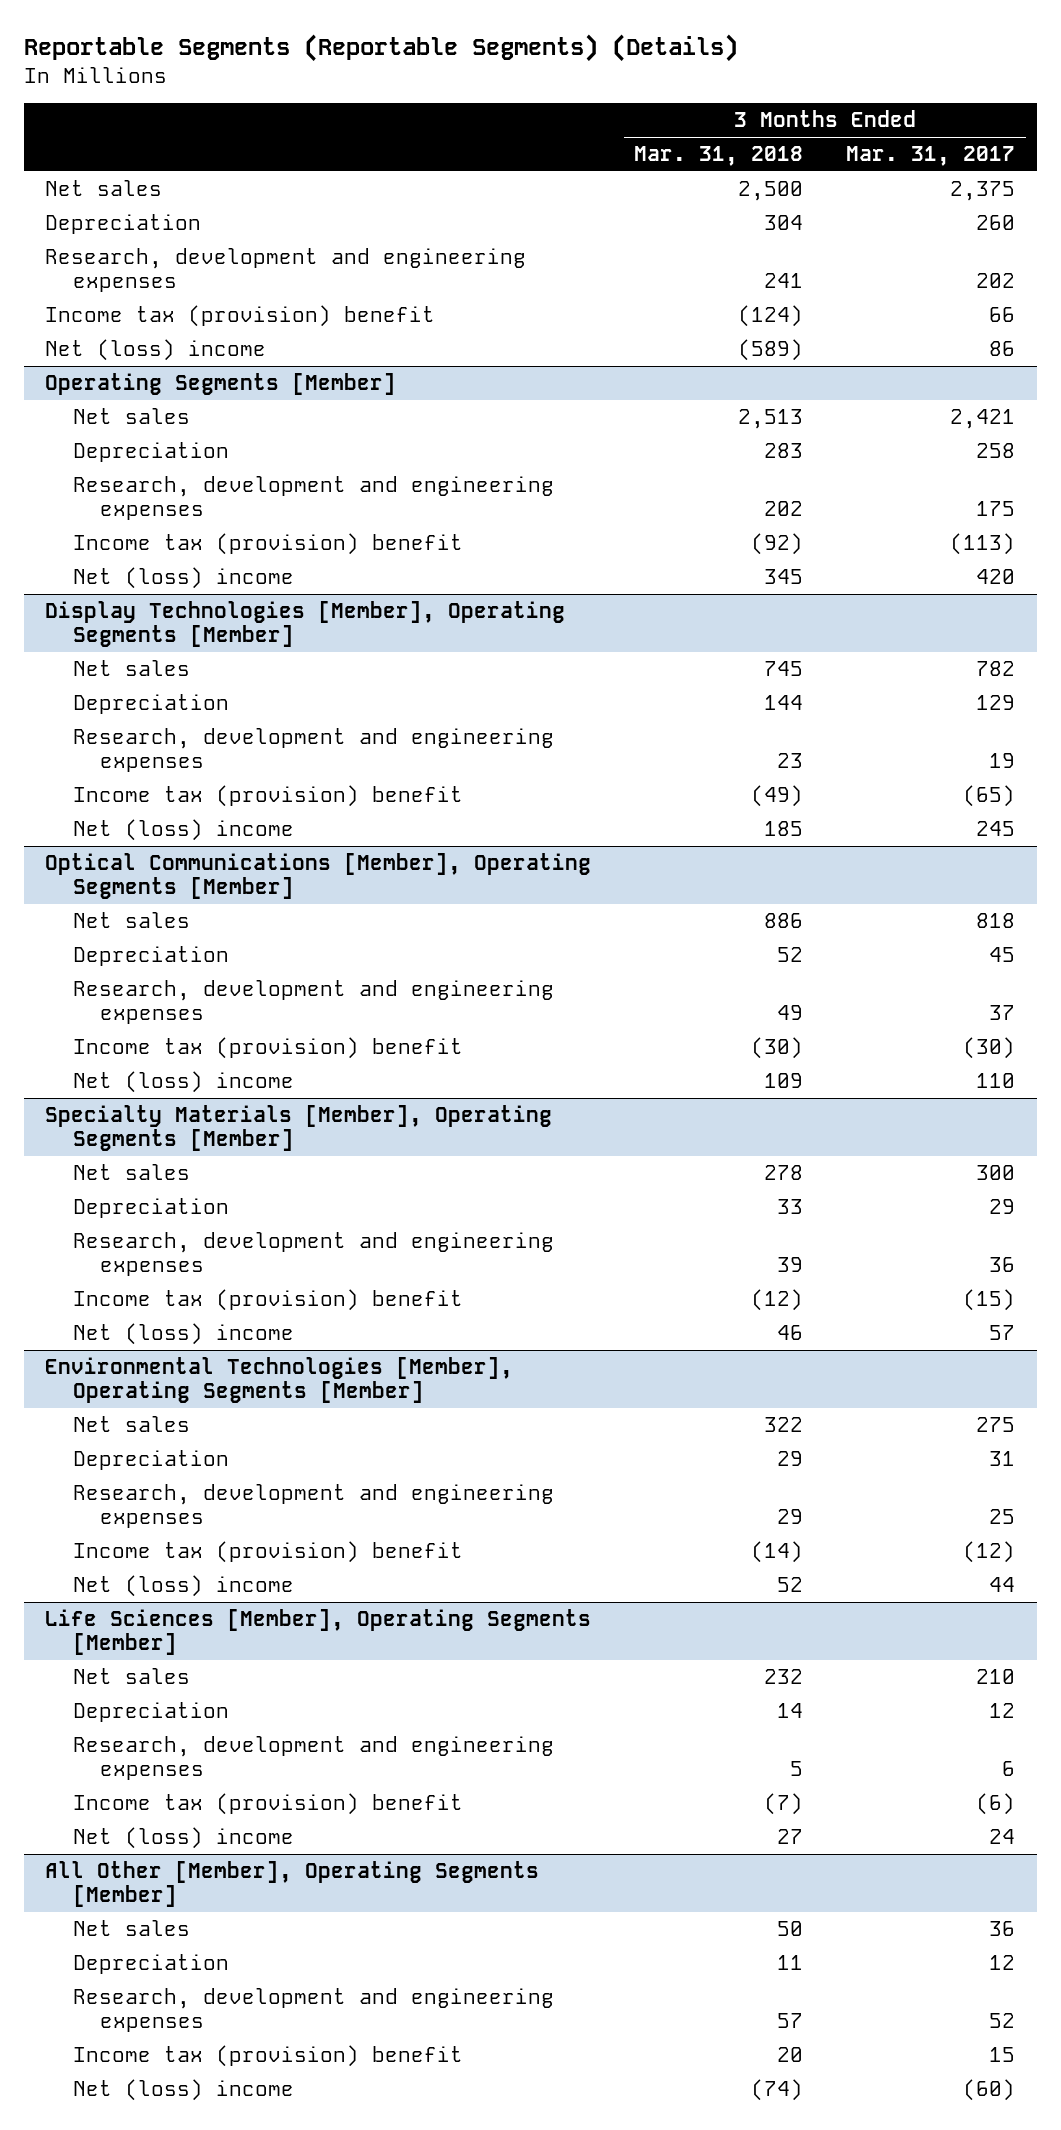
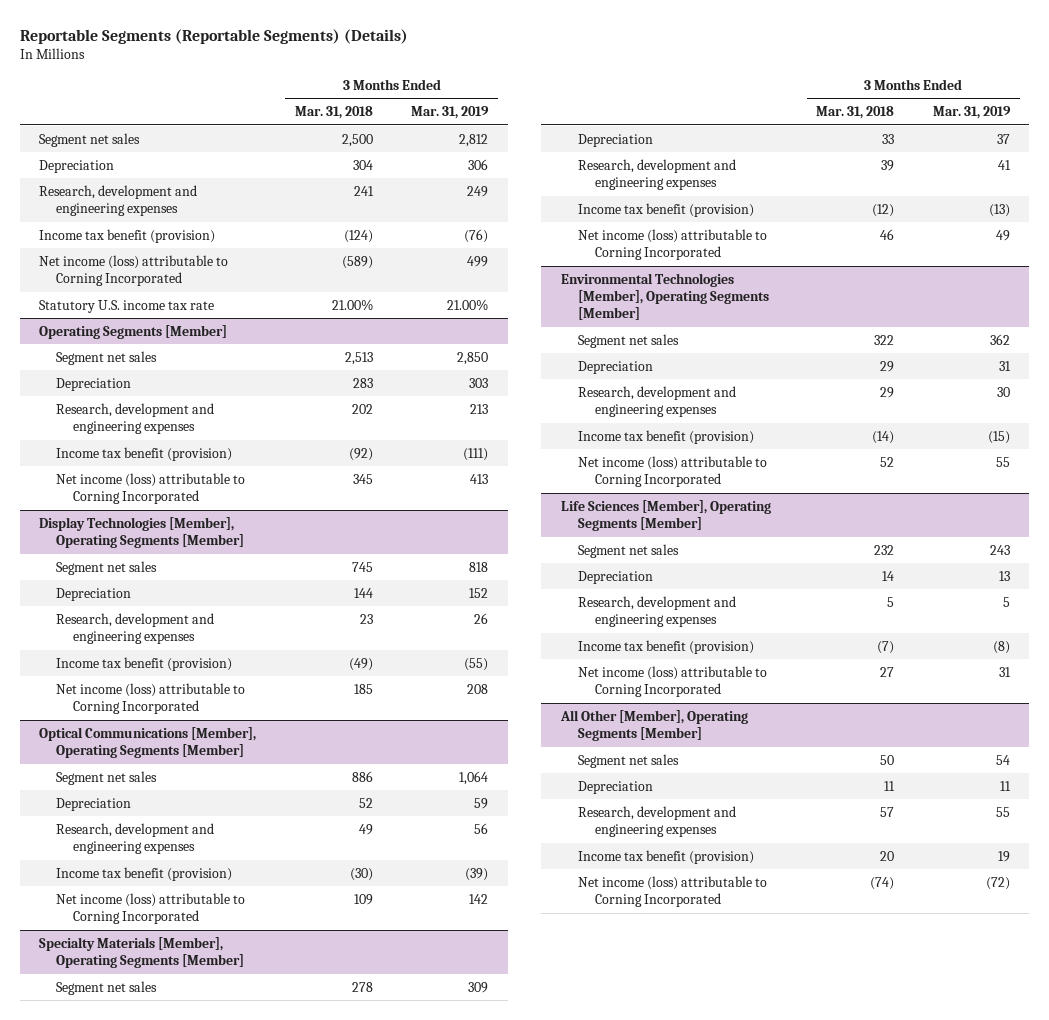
[846,146,1016,167] Mar. 31, 2017 -> none
none -> [411,106,490,120] Mar. 31, 2019
[45,179,163,196] Net sales -> [39,132,141,147] Segment net sales
[45,304,436,327] Income tax (provision) benefit -> [39,228,216,243] Income tax benefit (provision)
[45,338,267,361] Net (loss) income -> [39,254,229,287] Net income (loss) attributable to Corning Incorporated
none -> [39,299,215,313] Statutory U.S. income tax rate
[72,407,190,424] Net sales -> [56,350,158,365] Segment net sales
[72,532,463,555] Income tax (provision) benefit -> [56,446,233,461] Income tax benefit (provision)
[72,566,294,589] Net (loss) income -> [56,472,246,505] Net income (loss) attributable to Corning Incorporated
[72,659,190,676] Net sales -> [56,560,158,575] Segment net sales
[72,784,463,807] Income tax (provision) benefit -> [56,656,233,671] Income tax benefit (provision)
[72,818,294,841] Net (loss) income -> [56,682,246,715] Net income (loss) attributable to Corning Incorporated
[72,911,190,928] Net sales -> [56,770,158,785] Segment net sales
[72,1036,463,1059] Income tax (provision) benefit -> [56,866,233,881] Income tax benefit (provision)
[72,1070,294,1093] Net (loss) income -> [56,892,246,925] Net income (loss) attributable to Corning Incorporated
[72,1163,190,1180] Net sales -> [56,980,158,995] Segment net sales
[72,1288,463,1311] Income tax (provision) benefit -> [577,202,754,217] Income tax benefit (provision)
[72,1322,294,1345] Net (loss) income -> [577,228,767,261] Net income (loss) attributable to Corning Incorporated
[72,1415,190,1432] Net sales -> [577,333,679,348] Segment net sales
[72,1540,463,1563] Income tax (provision) benefit -> [577,429,754,444] Income tax benefit (provision)
[72,1574,294,1597] Net (loss) income -> [577,455,767,488] Net income (loss) attributable to Corning Incorporated
[72,1667,190,1684] Net sales -> [577,543,679,558] Segment net sales
[72,1792,463,1815] Income tax (provision) benefit -> [577,639,754,654] Income tax benefit (provision)
[72,1826,294,1849] Net (loss) income -> [577,665,767,698] Net income (loss) attributable to Corning Incorporated
[72,1919,190,1936] Net sales -> [577,753,679,768] Segment net sales
[72,2044,463,2067] Income tax (provision) benefit -> [577,849,754,864] Income tax benefit (provision)
[72,2078,294,2101] Net (loss) income -> [577,875,767,908] Net income (loss) attributable to Corning Incorporated

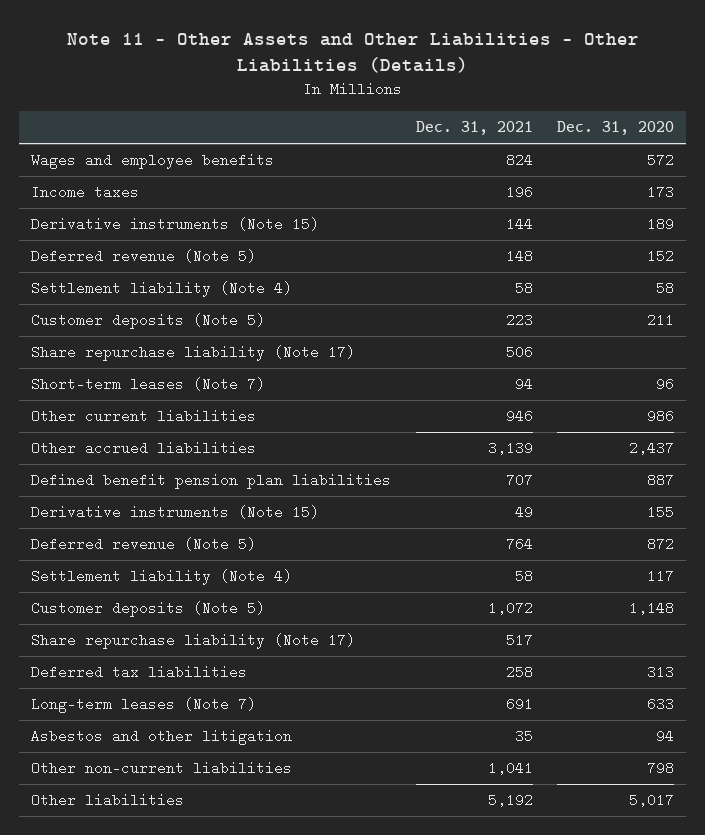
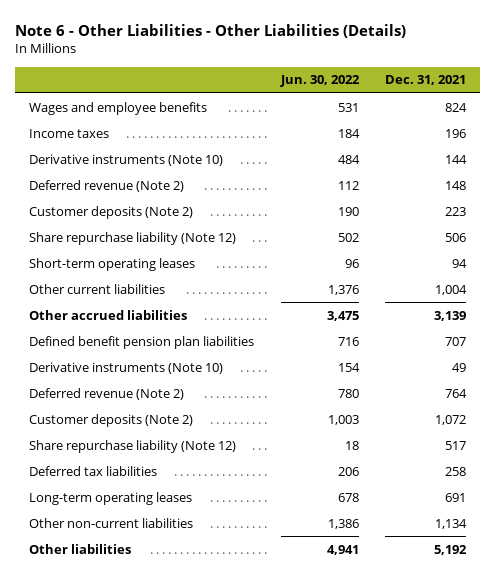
[66,33,639,74] Note 11 - Other Assets and Other Liabilities - Other Liabilities (Details) -> [15,23,407,38] Note 6 - Other Liabilities - Other Liabilities (Details)
[556,121,674,136] Dec. 31, 2020 -> none
none -> [279,75,360,88] Jun. 30, 2022
[31,281,293,298] Settlement liability (Note 4) -> none
[31,217,320,232] Derivative instruments (Note 15) -> [28,153,223,166] Derivative instruments (Note 10)
[31,249,257,264] Deferred revenue (Note 5) -> [28,179,184,192] Deferred revenue (Note 2)
[31,313,266,330] Customer deposits (Note 5) -> [28,205,193,219] Customer deposits (Note 2)
[31,345,356,362] Share repurchase liability (Note 17) -> [28,231,236,245] Share repurchase liability (Note 12)
[31,377,266,392] Short-term leases (Note 7) -> [28,257,195,271] Short-term operating leases
[505,409,533,424] 946 -> [435,284,468,295] 1,004
[31,569,293,586] Settlement liability (Note 4) -> none
[31,505,320,520] Derivative instruments (Note 15) -> [28,361,223,374] Derivative instruments (Note 10)
[31,537,257,552] Deferred revenue (Note 5) -> [28,387,184,400] Deferred revenue (Note 2)
[31,601,266,618] Customer deposits (Note 5) -> [28,413,193,427] Customer deposits (Note 2)
[31,633,356,650] Share repurchase liability (Note 17) -> [28,439,236,453] Share repurchase liability (Note 12)
[31,729,293,746] Asbestos and other litigation -> none
[31,697,257,714] Long-term leases (Note 7) -> [28,491,192,505] Long-term operating leases
[487,761,533,776] 1,041 -> [435,518,468,529] 1,134

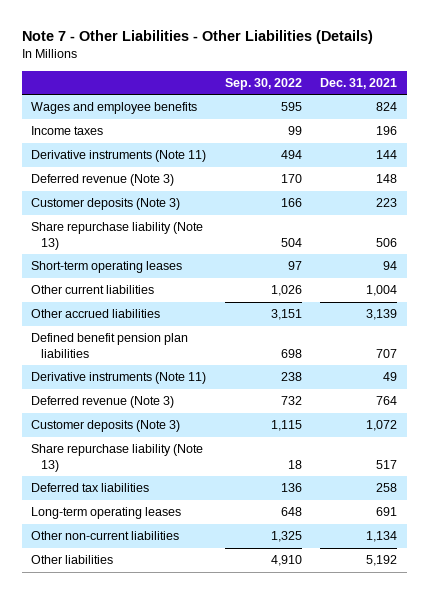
[15,23,407,38] Note 6 - Other Liabilities - Other Liabilities (Details) -> [21,30,373,45] Note 7 - Other Liabilities - Other Liabilities (Details)
[279,75,360,88] Jun. 30, 2022 -> none
none -> [224,77,302,90] Sep. 30, 2022
[28,153,223,166] Derivative instruments (Note 10) -> [31,150,207,163] Derivative instruments (Note 11)
[28,179,184,192] Deferred revenue (Note 2) -> [31,174,175,187] Deferred revenue (Note 3)
[28,205,193,219] Customer deposits (Note 2) -> [31,198,181,211] Customer deposits (Note 3)
[28,231,236,245] Share repurchase liability (Note 12) -> [31,222,204,250] Share repurchase liability (Note 13)
[28,361,223,374] Derivative instruments (Note 10) -> [31,372,207,385] Derivative instruments (Note 11)
[28,387,184,400] Deferred revenue (Note 2) -> [31,396,175,409] Deferred revenue (Note 3)
[28,413,193,427] Customer deposits (Note 2) -> [31,420,181,433] Customer deposits (Note 3)
[28,439,236,453] Share repurchase liability (Note 12) -> [31,444,204,472] Share repurchase liability (Note 13)

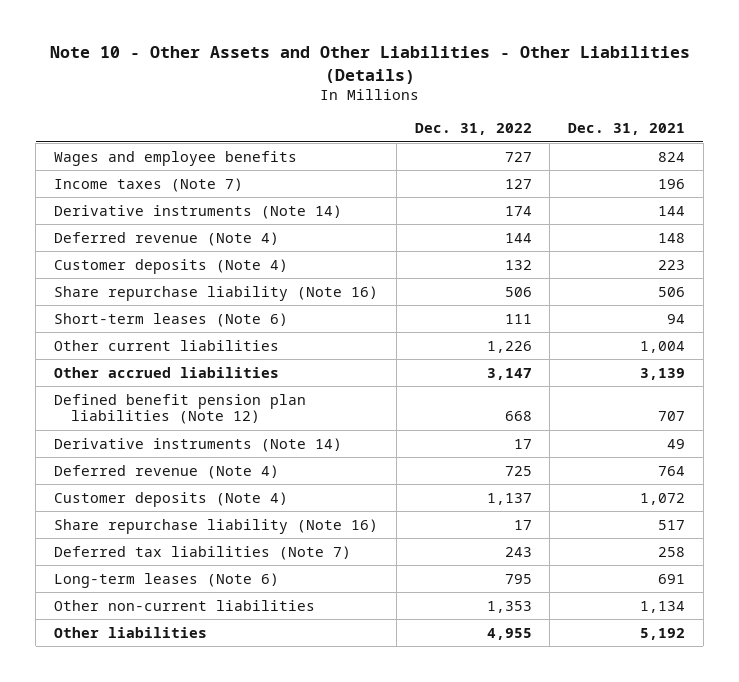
[21,30,373,45] Note 7 - Other Liabilities - Other Liabilities (Details) -> [49,46,690,84] Note 10 - Other Assets and Other Liabilities - Other Liabilities (Details)
[224,77,302,90] Sep. 30, 2022 -> none
none -> [414,123,532,136] Dec. 31, 2022
[31,126,104,136] Income taxes -> [54,177,244,192] Income taxes (Note 7)
[31,150,207,163] Derivative instruments (Note 11) -> [54,204,343,219] Derivative instruments (Note 14)
[31,174,175,187] Deferred revenue (Note 3) -> [54,231,280,246] Deferred revenue (Note 4)
[31,198,181,211] Customer deposits (Note 3) -> [54,258,289,274] Customer deposits (Note 4)
[31,222,204,250] Share repurchase liability (Note 13) -> [54,285,379,301] Share repurchase liability (Note 16)
[31,261,183,274] Short-term operating leases -> [54,312,289,327] Short-term leases (Note 6)
[31,333,189,358] Defined benefit pension plan liabilities -> [54,393,307,425] Defined benefit pension plan liabilities (Note 12)
[31,372,207,385] Derivative instruments (Note 11) -> [54,437,343,452] Derivative instruments (Note 14)
[31,396,175,409] Deferred revenue (Note 3) -> [54,464,280,479] Deferred revenue (Note 4)
[31,420,181,433] Customer deposits (Note 3) -> [54,491,289,507] Customer deposits (Note 4)
[31,444,204,472] Share repurchase liability (Note 13) -> [54,518,379,534] Share repurchase liability (Note 16)
[31,483,150,493] Deferred tax liabilities -> [54,545,352,560] Deferred tax liabilities (Note 7)
[31,507,182,520] Long-term operating leases -> [54,572,280,588] Long-term leases (Note 6)

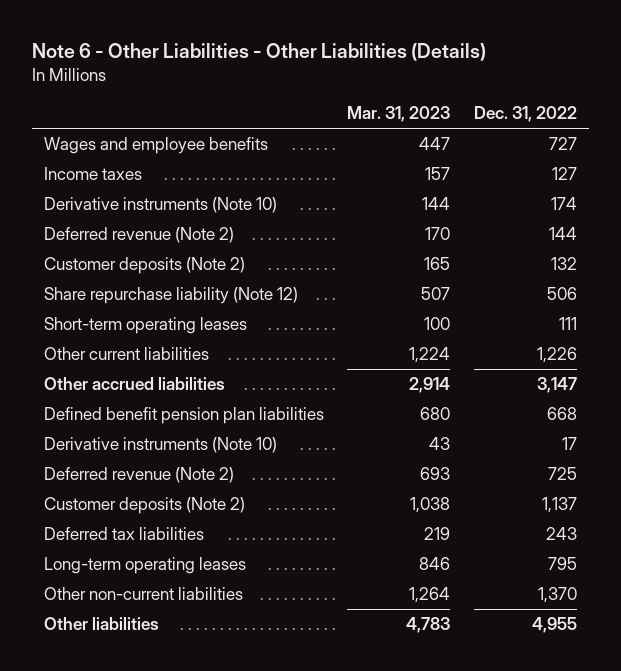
[49,46,690,84] Note 10 - Other Assets and Other Liabilities - Other Liabilities (Details) -> [31,43,486,62] Note 6 - Other Liabilities - Other Liabilities (Details)
[568,123,686,136] Dec. 31, 2021 -> none
none -> [347,106,451,123] Mar. 31, 2023
[54,177,244,192] Income taxes (Note 7) -> [43,167,142,181] Income taxes
[54,204,343,219] Derivative instruments (Note 14) -> [43,197,277,214] Derivative instruments (Note 10)
[54,231,280,246] Deferred revenue (Note 4) -> [43,227,234,244] Deferred revenue (Note 2)
[54,258,289,274] Customer deposits (Note 4) -> [43,257,245,275] Customer deposits (Note 2)
[54,285,379,301] Share repurchase liability (Note 16) -> [43,287,298,305] Share repurchase liability (Note 12)
[54,312,289,327] Short-term leases (Note 6) -> [43,317,247,335] Short-term operating leases
[54,518,379,534] Share repurchase liability (Note 16) -> none
[54,393,307,425] Defined benefit pension plan liabilities (Note 12) -> [43,407,324,425] Defined benefit pension plan liabilities
[54,437,343,452] Derivative instruments (Note 14) -> [43,437,277,454] Derivative instruments (Note 10)
[54,464,280,479] Deferred revenue (Note 4) -> [43,467,234,484] Deferred revenue (Note 2)
[54,491,289,507] Customer deposits (Note 4) -> [43,497,245,515] Customer deposits (Note 2)
[54,545,352,560] Deferred tax liabilities (Note 7) -> [43,527,204,541] Deferred tax liabilities
[54,572,280,588] Long-term leases (Note 6) -> [43,557,246,575] Long-term operating leases
[486,600,532,613] 1,353 -> [538,587,578,604] 1,370

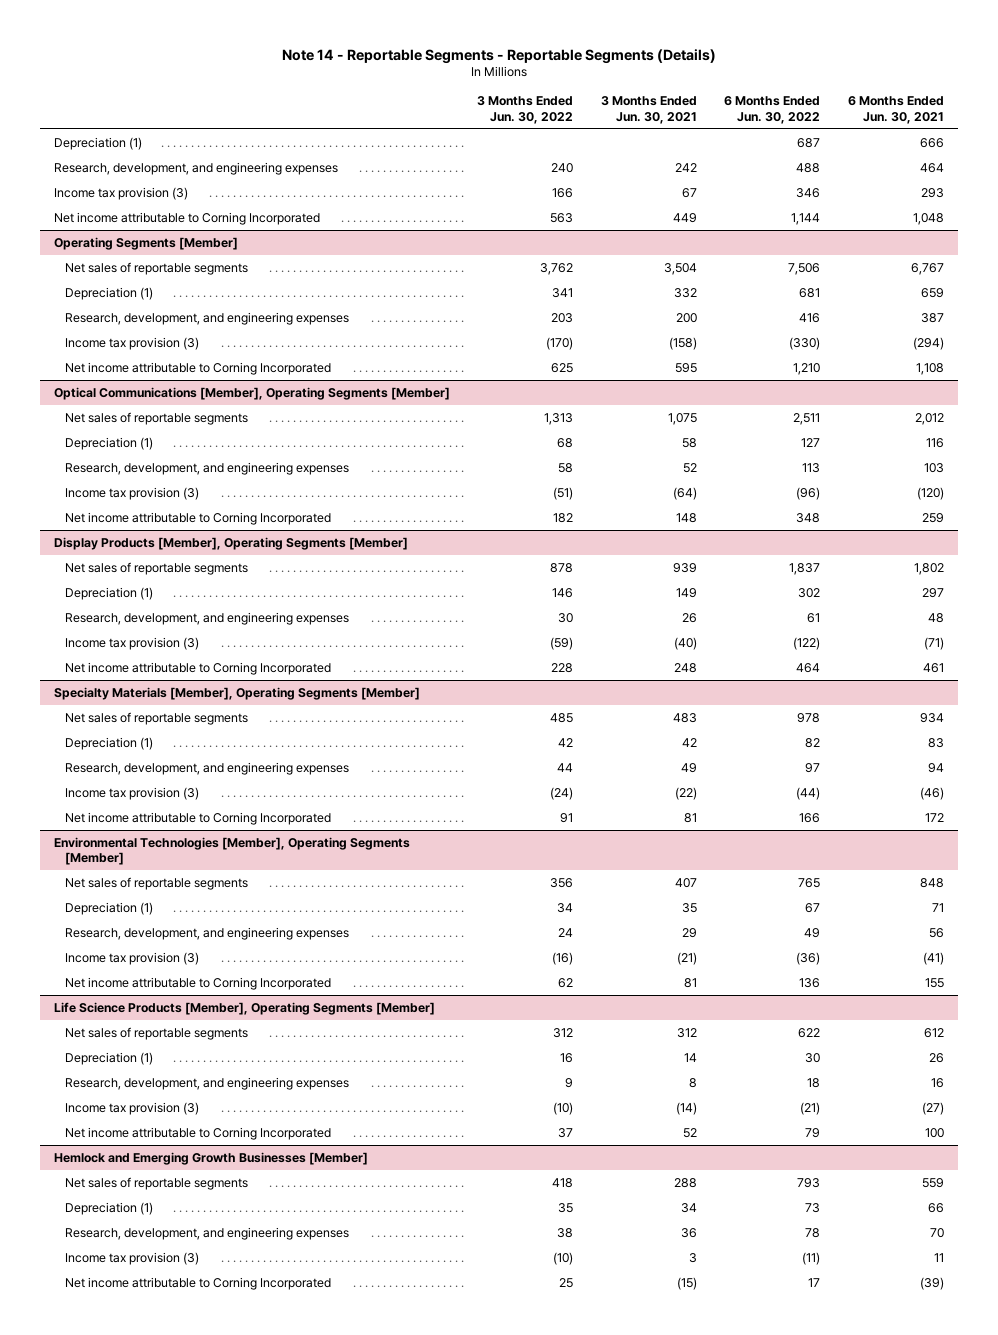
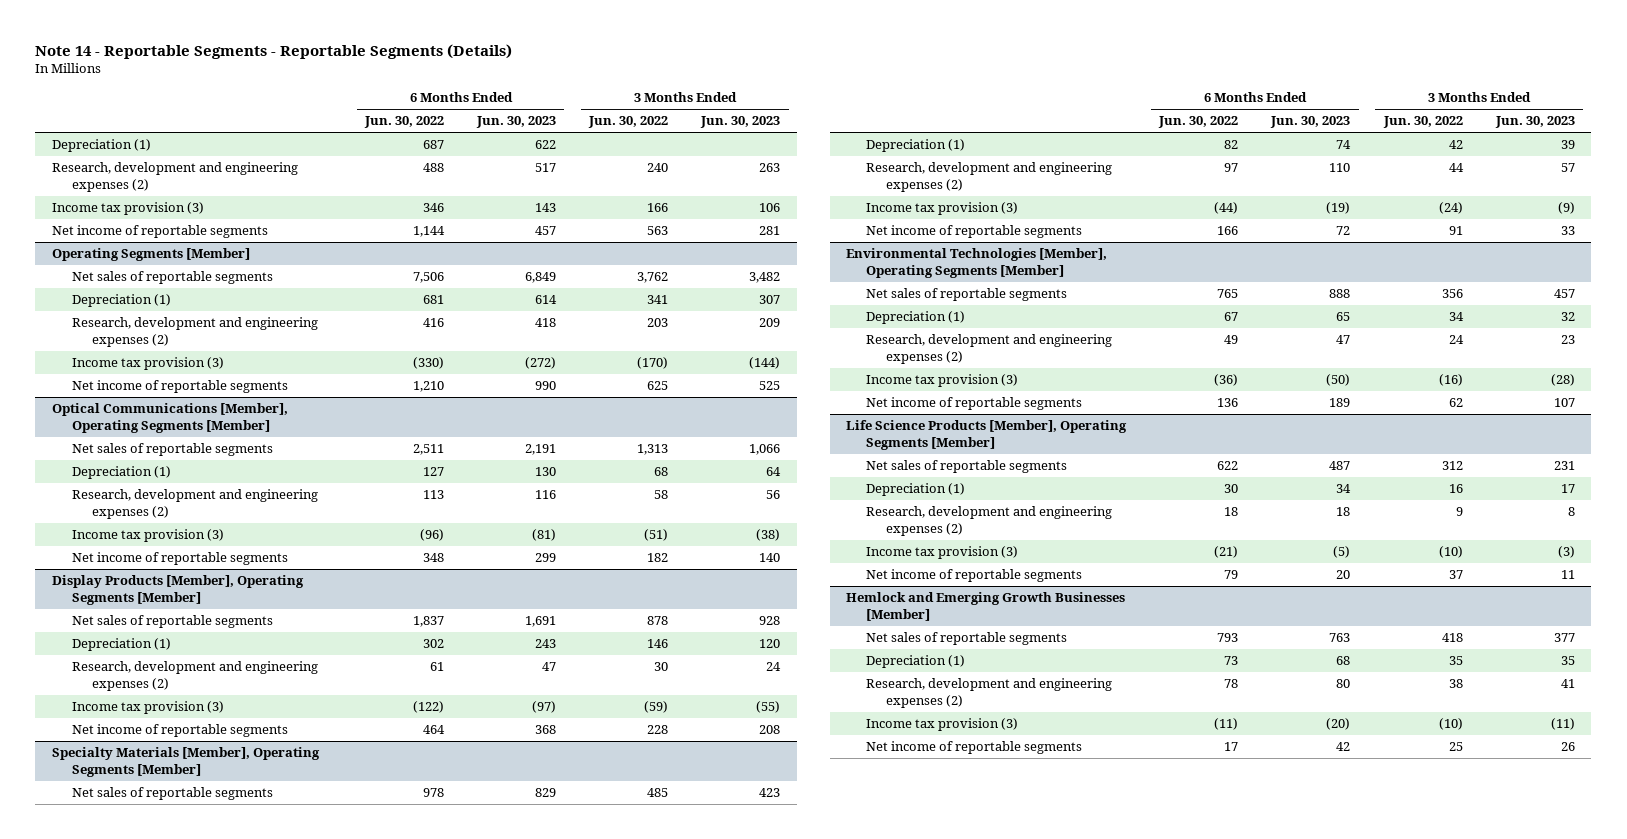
[600,96,697,124] 3 Months Ended Jun. 30, 2021 -> none
[847,96,944,124] 6 Months Ended Jun. 30, 2021 -> none
none -> [476,116,557,129] Jun. 30, 2023
none -> [700,116,781,129] Jun. 30, 2023
[54,161,339,175] Research, development, and engineering expenses -> [51,162,298,192] Research, development and engineering expenses (2)
[54,211,321,225] Net income attributable to Corning Incorporated -> [51,225,268,239] Net income of reportable segments
[64,311,349,325] Research, development, and engineering expenses -> [71,317,318,347] Research, development and engineering expenses (2)
[64,361,331,375] Net income attributable to Corning Incorporated -> [71,380,288,394] Net income of reportable segments
[64,461,349,475] Research, development, and engineering expenses -> [71,489,318,519] Research, development and engineering expenses (2)
[64,511,331,525] Net income attributable to Corning Incorporated -> [71,552,288,566] Net income of reportable segments
[64,611,349,625] Research, development, and engineering expenses -> [71,661,318,691] Research, development and engineering expenses (2)
[64,661,331,675] Net income attributable to Corning Incorporated -> [71,724,288,738] Net income of reportable segments
[64,761,349,775] Research, development, and engineering expenses -> [865,162,1112,192] Research, development and engineering expenses (2)
[64,811,331,825] Net income attributable to Corning Incorporated -> [865,225,1082,239] Net income of reportable segments
[64,926,349,940] Research, development, and engineering expenses -> [865,334,1112,364] Research, development and engineering expenses (2)
[64,976,331,990] Net income attributable to Corning Incorporated -> [865,397,1082,411] Net income of reportable segments
[64,1076,349,1090] Research, development, and engineering expenses -> [865,506,1112,536] Research, development and engineering expenses (2)
[64,1126,331,1140] Net income attributable to Corning Incorporated -> [865,569,1082,583] Net income of reportable segments
[64,1226,349,1240] Research, development, and engineering expenses -> [865,678,1112,708] Research, development and engineering expenses (2)
[64,1276,331,1290] Net income attributable to Corning Incorporated -> [865,741,1082,755] Net income of reportable segments

